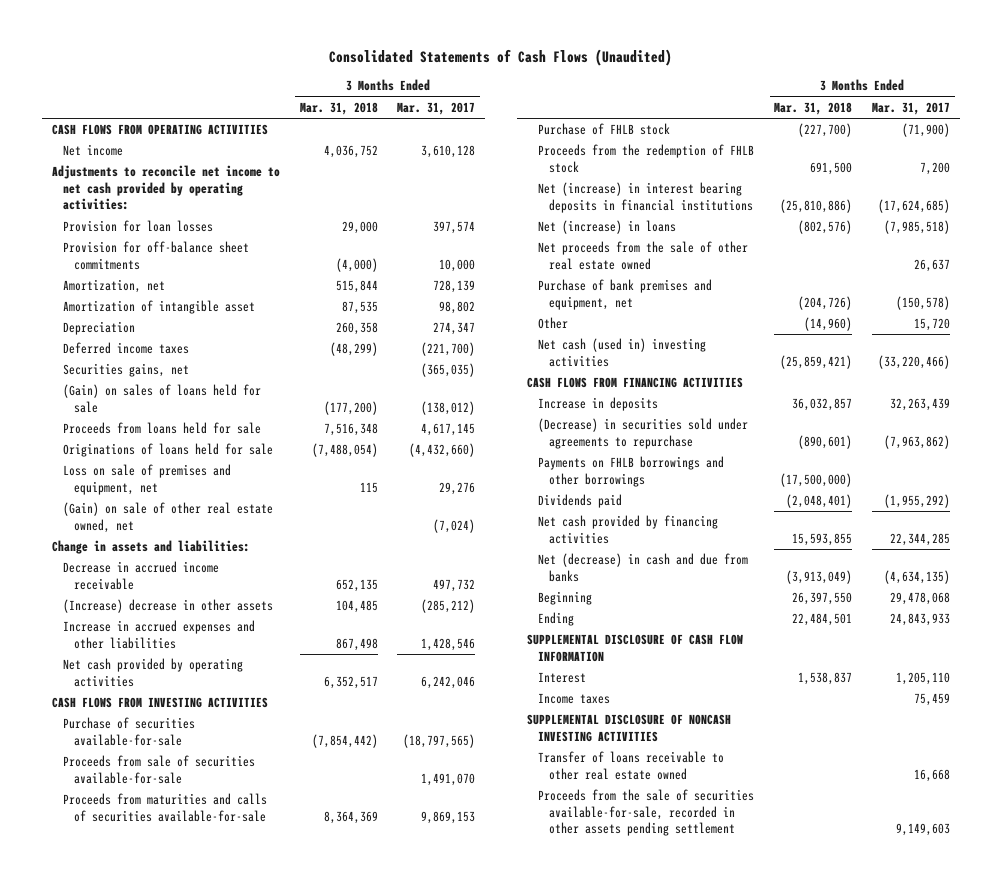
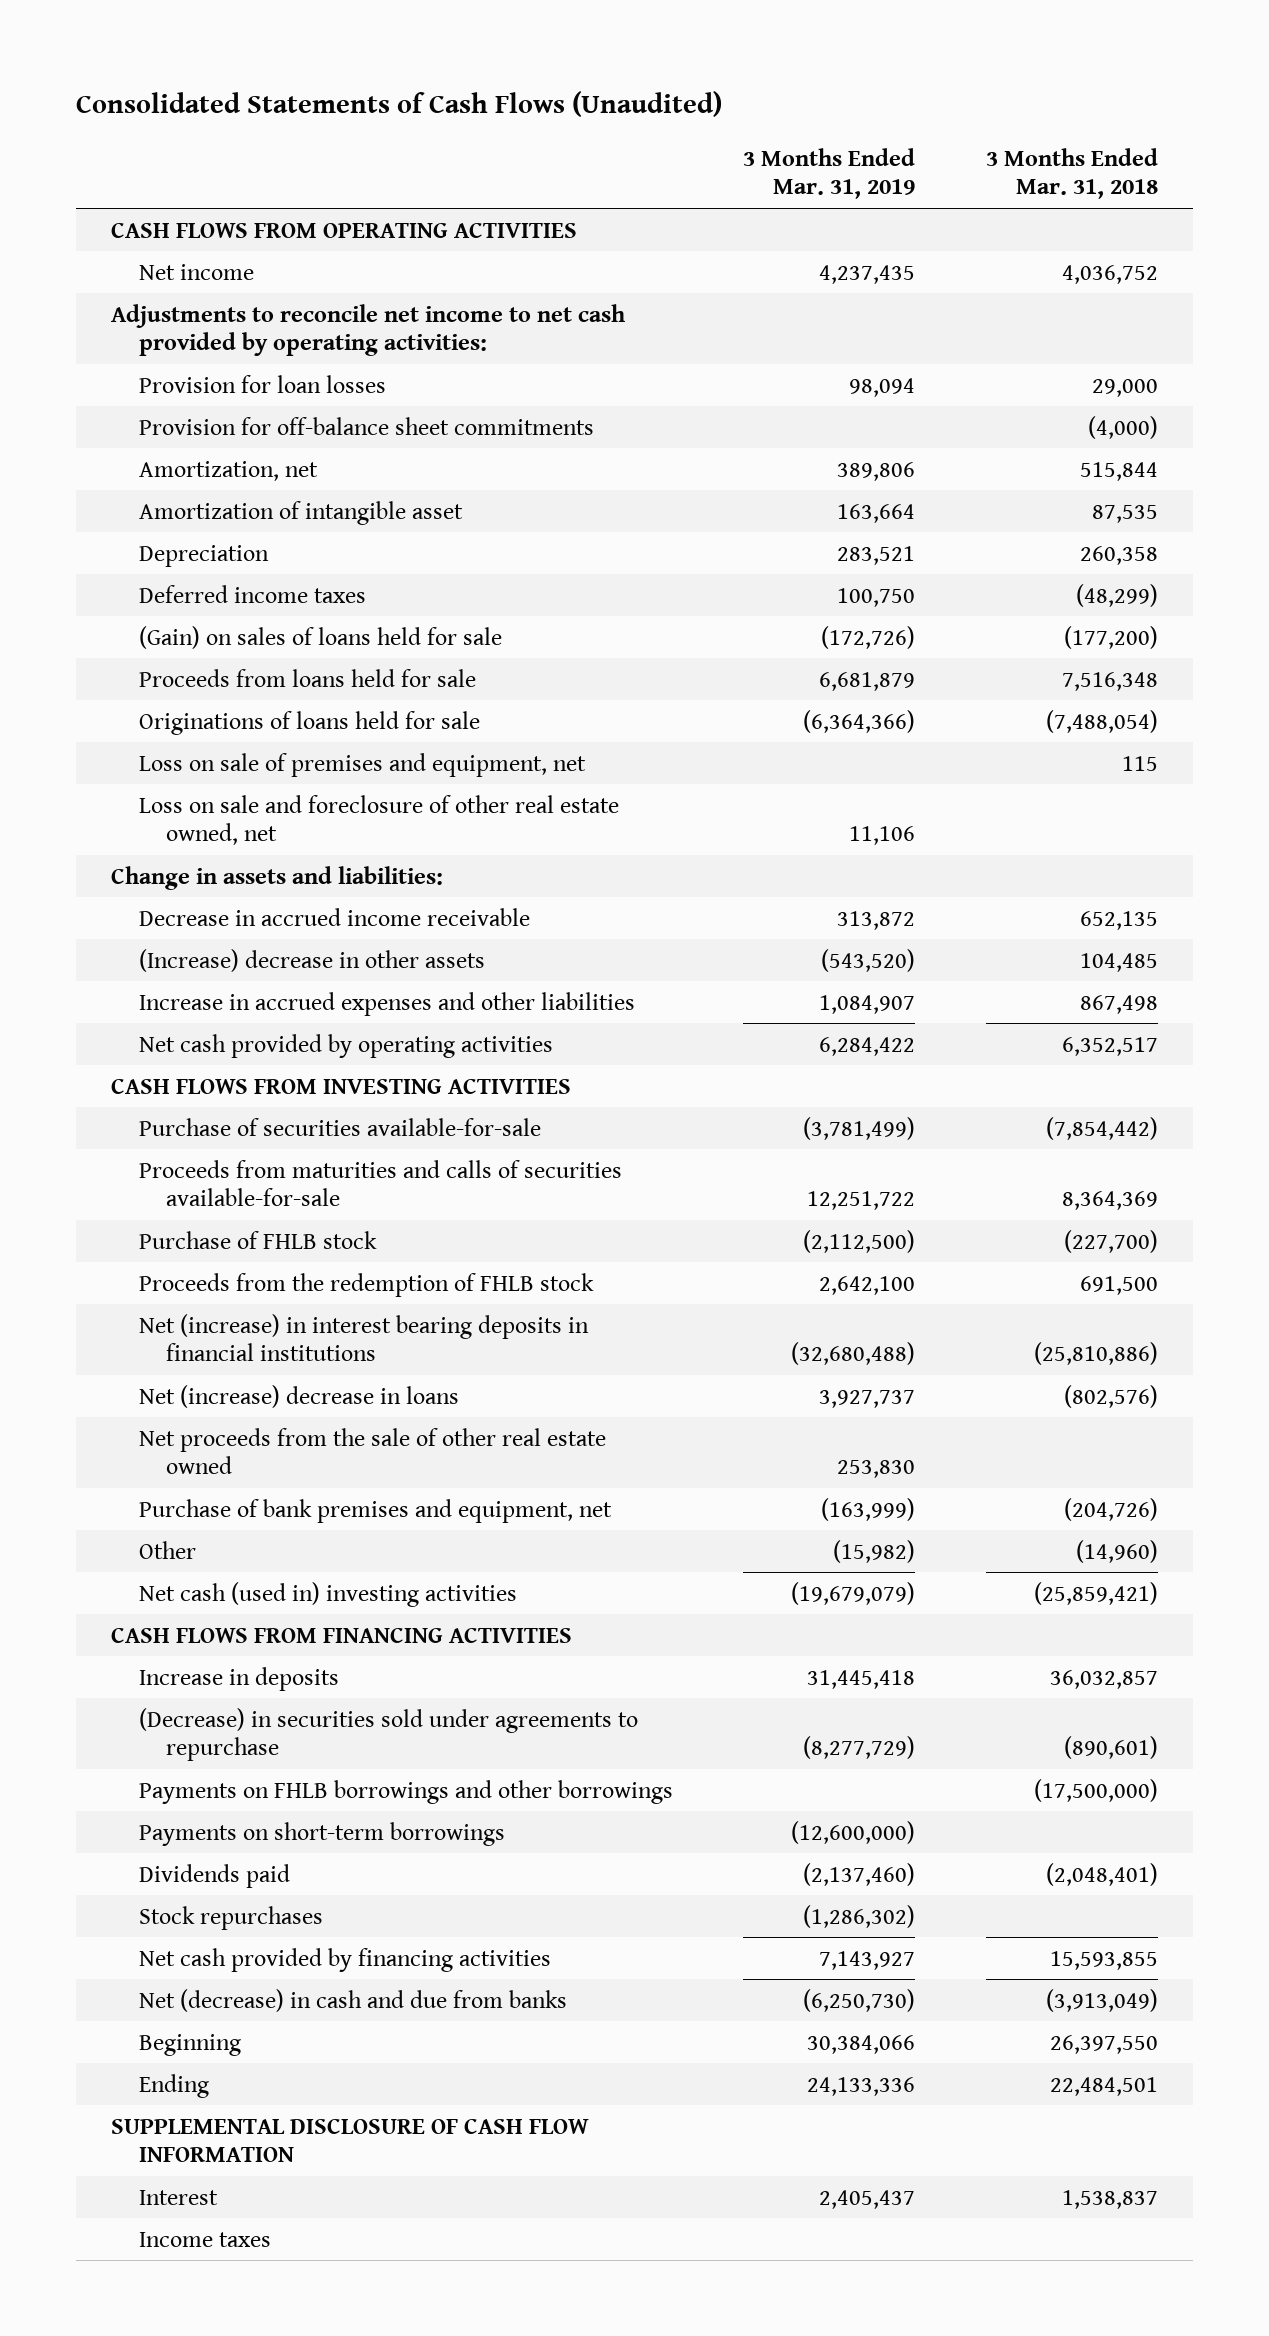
[397,101,476,115] Mar. 31, 2017 -> none
none -> [743,147,916,200] 3 Months Ended Mar. 31, 2019
[63,363,190,378] Securities gains, net -> none
[63,502,274,533] (Gain) on sale of other real estate owned, net -> [138,794,619,846] Loss on sale and foreclosure of other real estate owned, net
[63,755,256,784] Proceeds from sale of securities available-for-sale -> none
[538,220,677,235] Net (increase) in loans -> [138,1384,459,1408] Net (increase) decrease in loans
none -> [138,1821,505,1846] Payments on short-term borrowings
none -> [138,1905,323,1930] Stock repurchases
[526,714,731,742] SUPPLEMENTAL DISCLOSURE OF NONCASH INVESTING ACTIVITIES -> none
[538,751,725,780] Transfer of loans receivable to other real estate owned -> none
[538,789,755,837] Proceeds from the sale of securities available-for-sale, recorded in other assets pending settlement -> none

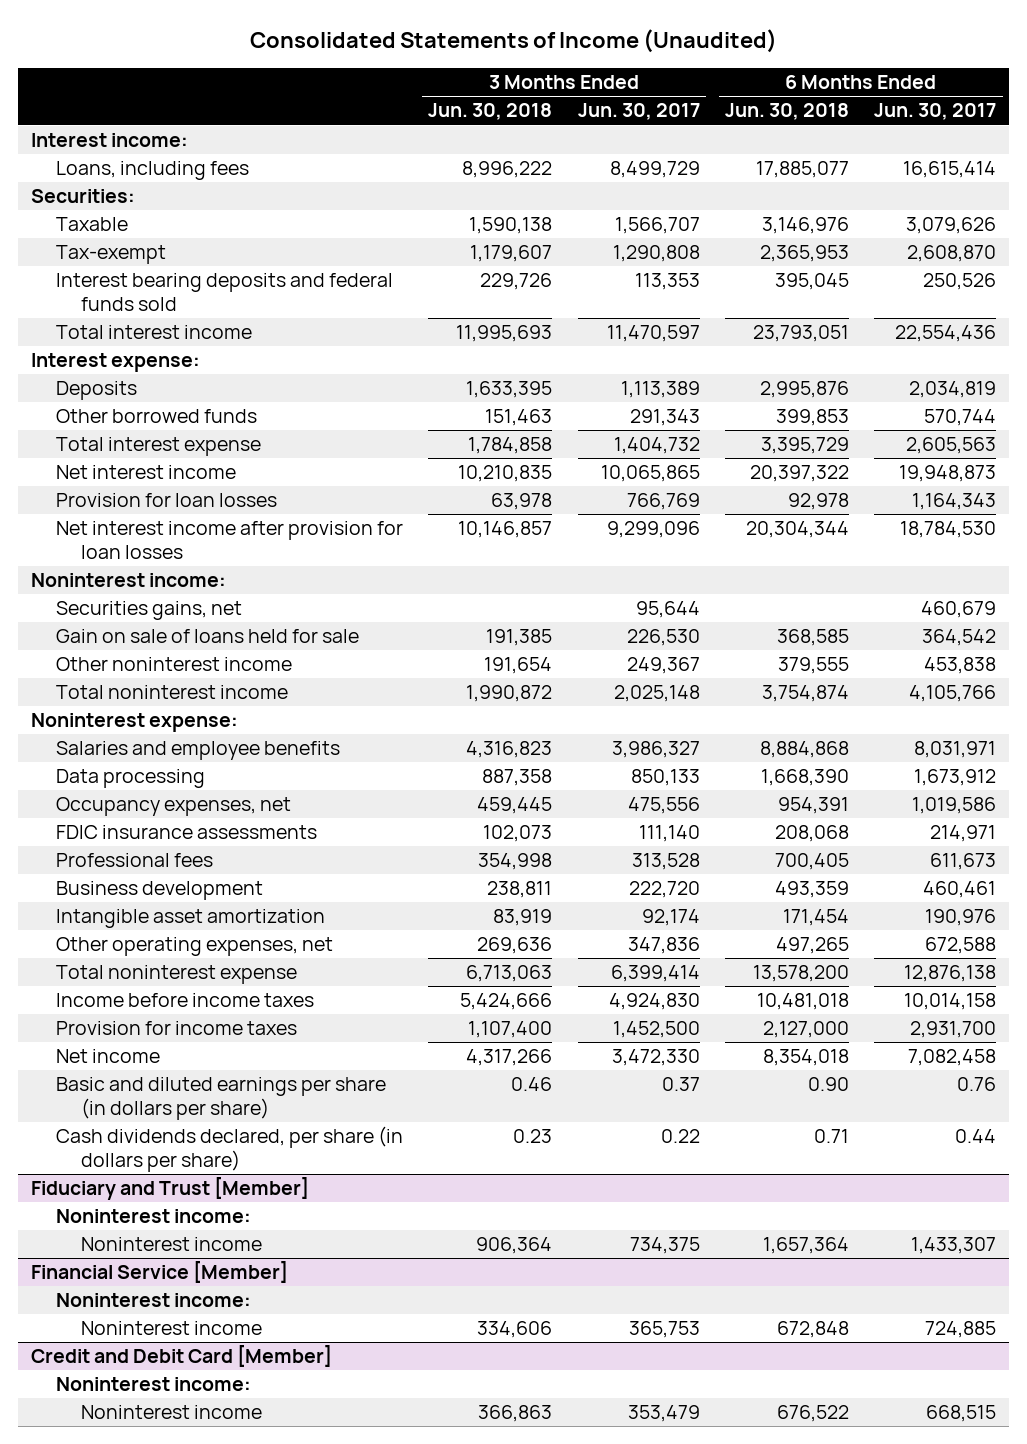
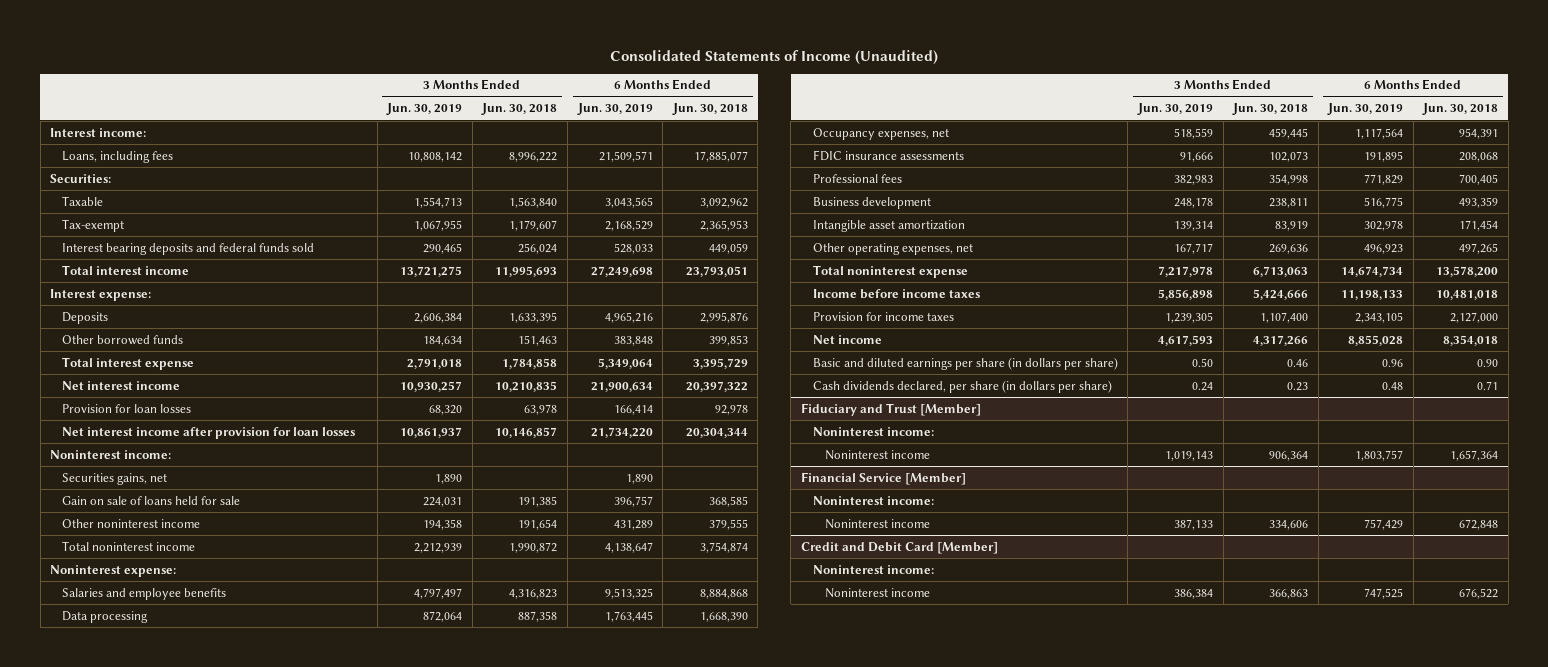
[577,103,700,121] Jun. 30, 2017 -> none
[874,103,997,121] Jun. 30, 2017 -> none
none -> [386,103,463,116] Jun. 30, 2019
none -> [576,103,653,116] Jun. 30, 2019
[469,217,553,235] 1,590,138 -> [509,196,558,208] 1,563,840
[761,217,849,235] 3,146,976 -> [699,197,748,208] 3,092,962
[480,273,553,291] 229,726 -> [518,242,558,254] 256,024
[774,273,849,291] 395,045 -> [708,242,748,254] 449,059

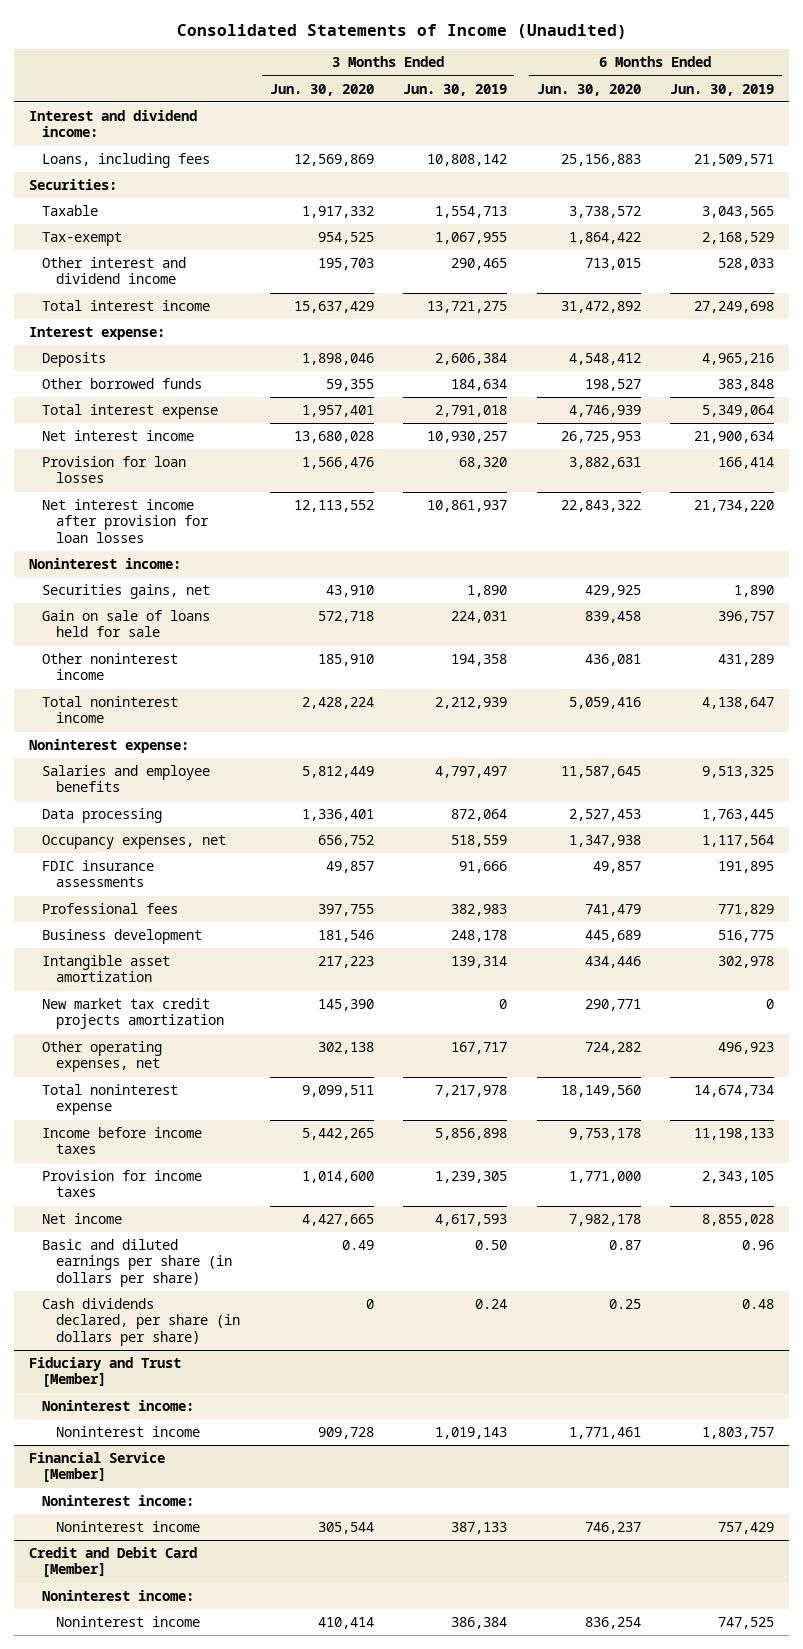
[481,103,558,116] Jun. 30, 2018 -> none
[671,103,748,116] Jun. 30, 2018 -> none
none -> [269,83,374,96] Jun. 30, 2020
none -> [536,83,641,96] Jun. 30, 2020
[50,127,147,137] Interest income: -> [28,110,197,138] Interest and dividend income:
[62,242,315,255] Interest bearing deposits and federal funds sold -> [42,257,187,285] Other interest and dividend income
none -> [42,998,225,1030] New market tax credit projects amortization

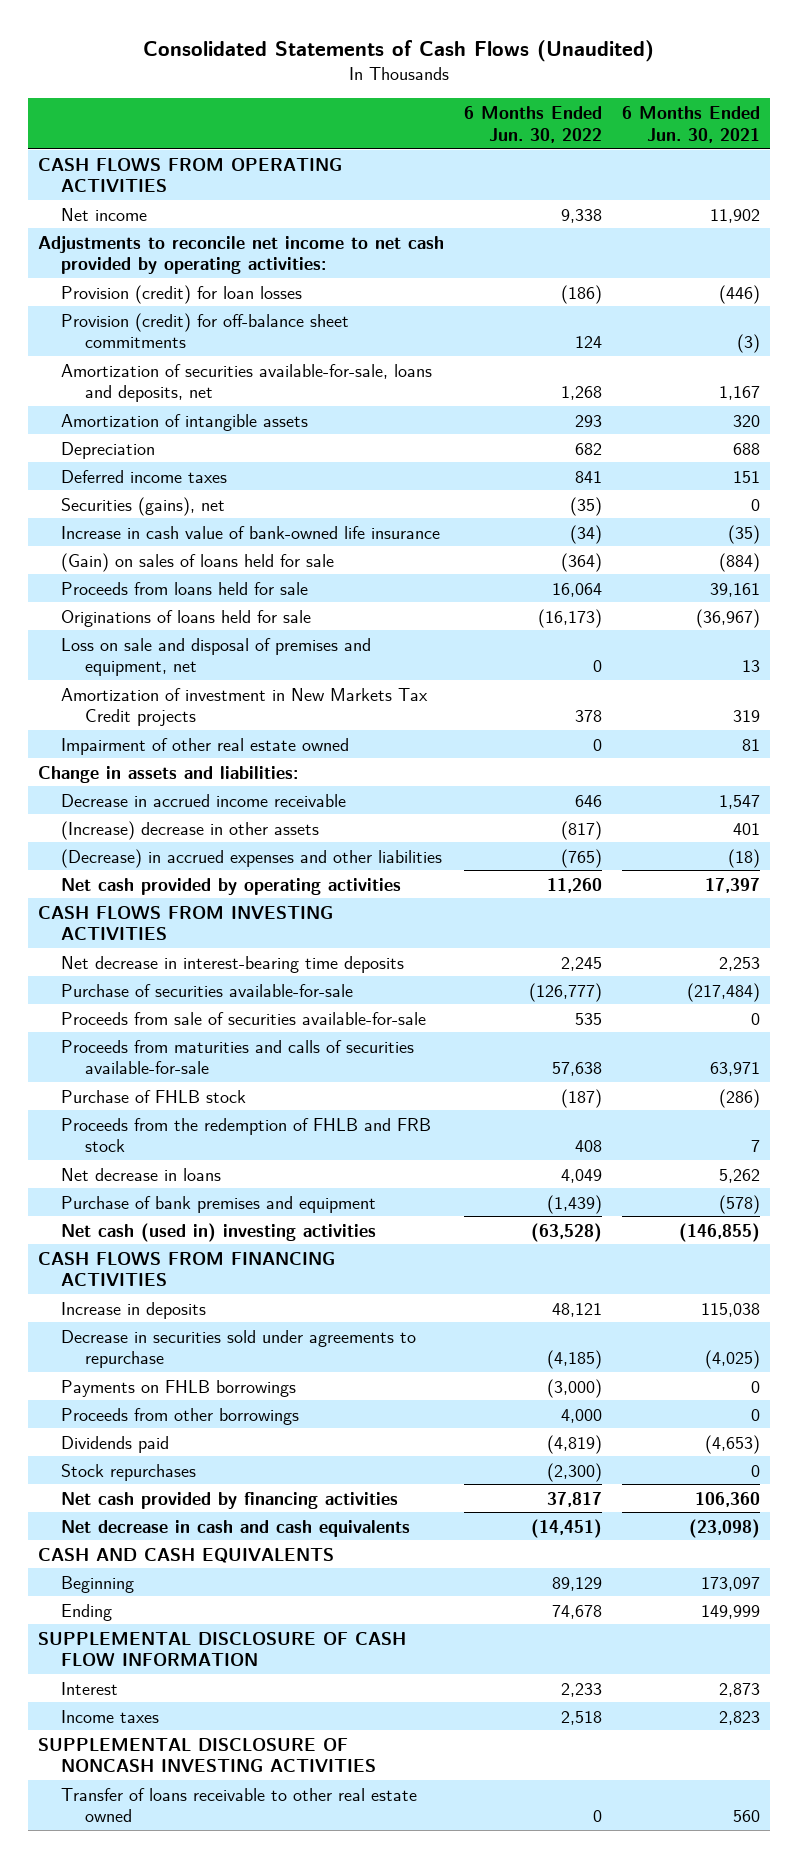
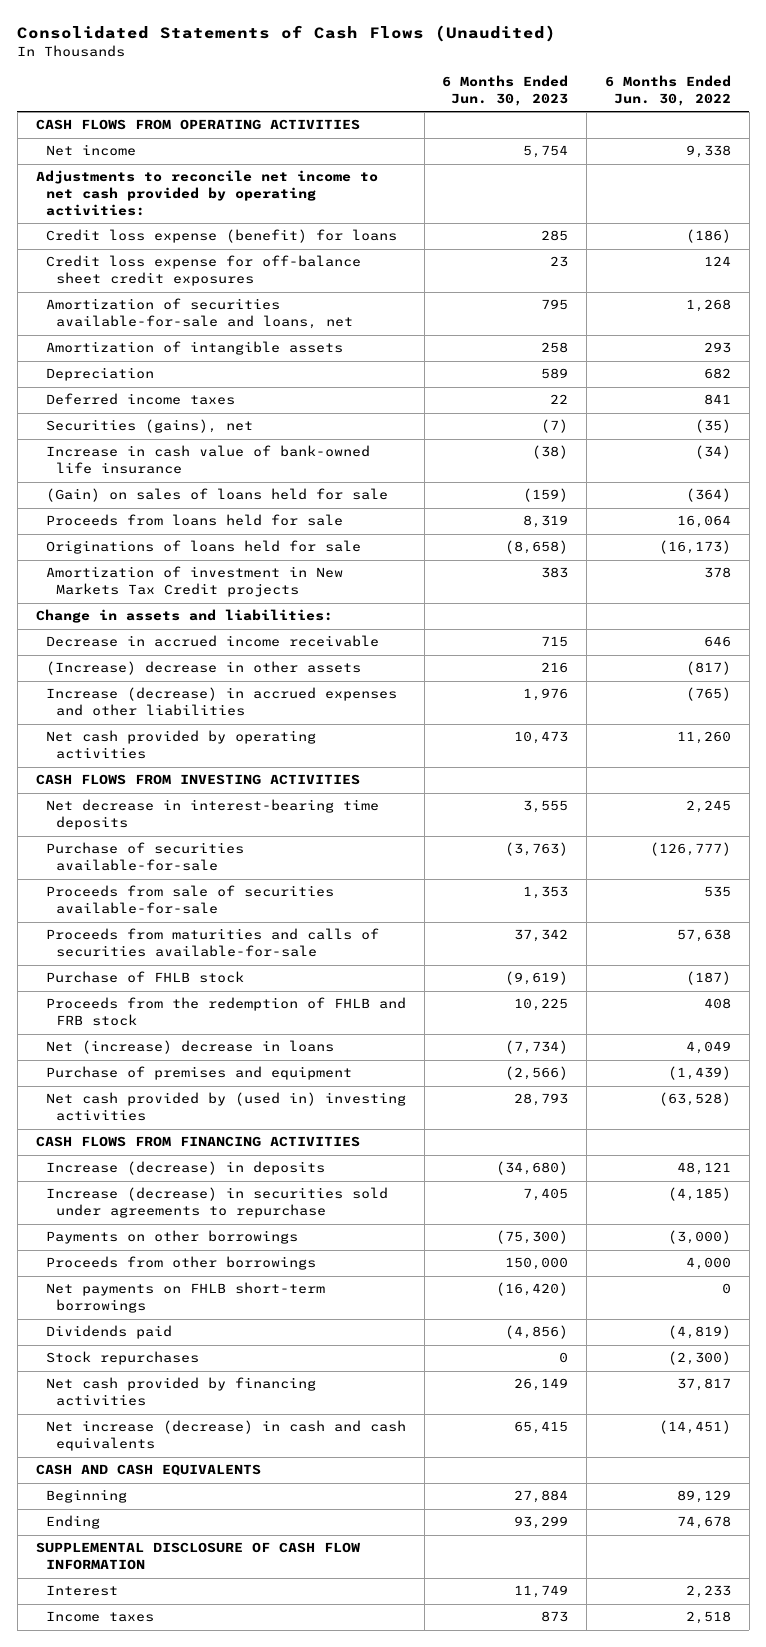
[621,105,760,143] 6 Months Ended Jun. 30, 2021 -> none
none -> [442,75,569,107] 6 Months Ended Jun. 30, 2023
[61,284,303,304] Provision (credit) for loan losses -> [45,229,397,244] Credit loss expense (benefit) for loans
[61,312,350,349] Provision (credit) for off-balance sheet commitments -> [45,255,361,287] Credit loss expense for off-balance sheet credit exposures
[61,363,433,403] Amortization of securities available-for-sale, loans and deposits, net -> [45,298,354,330] Amortization of securities available-for-sale and loans, net
[61,637,372,677] Loss on sale and disposal of premises and equipment, net -> none
[61,737,350,755] Impairment of other real estate owned -> none
[61,848,443,868] (Decrease) in accrued expenses and other liabilities -> [45,687,397,717] Increase (decrease) in accrued expenses and other liabilities
[61,1167,222,1181] Net decrease in loans -> [45,1040,334,1055] Net (increase) decrease in loans
[61,1195,377,1213] Purchase of bank premises and equipment -> [45,1066,352,1081] Purchase of premises and equipment
[61,1222,377,1242] Net cash (used in) investing activities -> [45,1092,406,1122] Net cash provided by (used in) investing activities
[61,1301,207,1319] Increase in deposits -> [45,1161,325,1176] Increase (decrease) in deposits
[61,1329,417,1369] Decrease in securities sold under agreements to repurchase -> [45,1187,388,1219] Increase (decrease) in securities sold under agreements to repurchase
[61,1379,297,1397] Payments on FHLB borrowings -> [45,1230,298,1245] Payments on other borrowings
none -> [45,1282,325,1314] Net payments on FHLB short-term borrowings
[61,1519,411,1537] Net decrease in cash and cash equivalents -> [45,1420,406,1452] Net increase (decrease) in cash and cash equivalents
[38,1737,377,1773] SUPPLEMENTAL DISCLOSURE OF NONCASH INVESTING ACTIVITIES -> none
[61,1787,418,1823] Transfer of loans receivable to other real estate owned -> none

